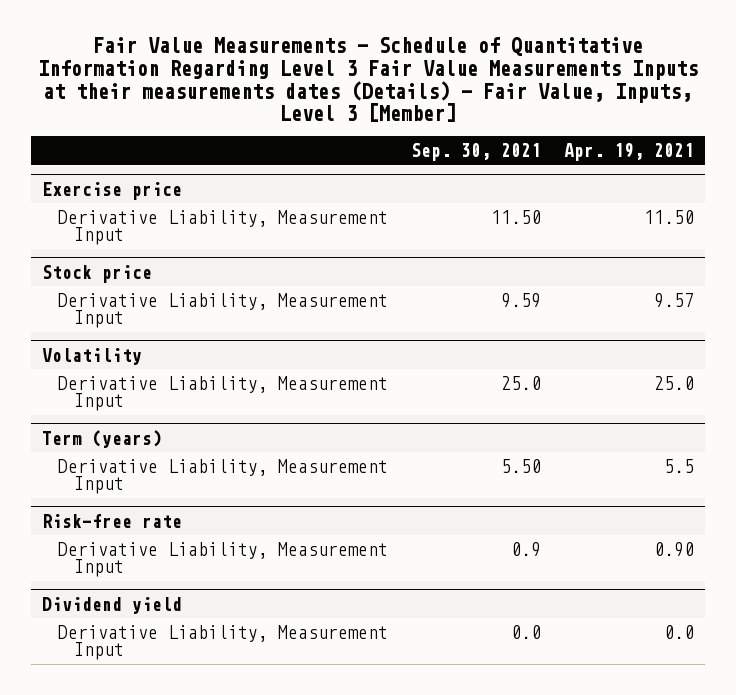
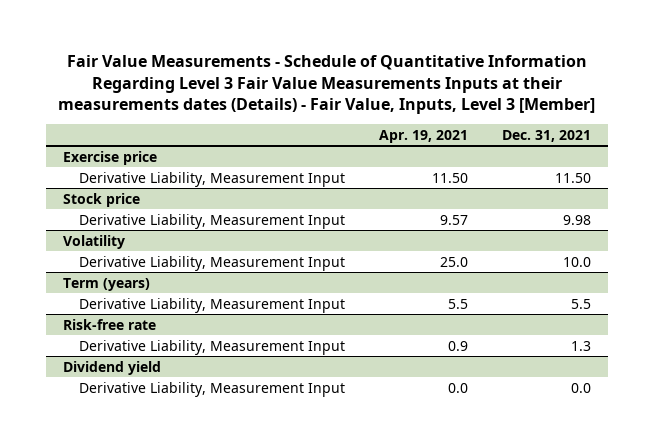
[410,142,541,161] Sep. 30, 2021 -> none
none -> [502,129,592,142] Dec. 31, 2021
[653,542,694,558] 0.90 -> [448,340,469,351] 0.9

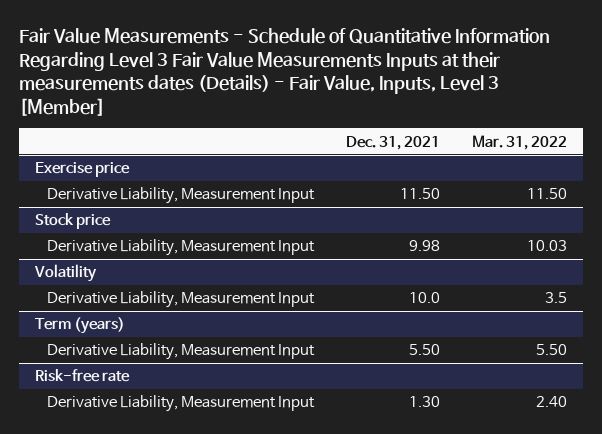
[379,129,469,143] Apr. 19, 2021 -> none
none -> [471,134,567,150] Mar. 31, 2022
[571,298,592,309] 5.5 -> [408,344,440,356] 5.50
[63,360,162,375] Dividend yield -> none
[79,381,346,397] Derivative Liability, Measurement Input -> none
[571,340,592,351] 1.3 -> [408,396,440,408] 1.30

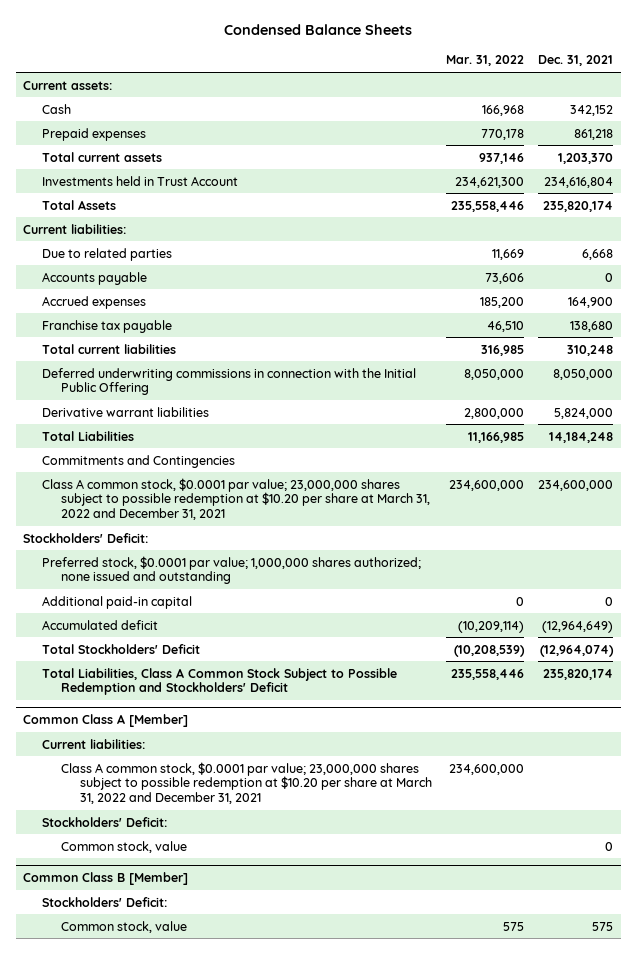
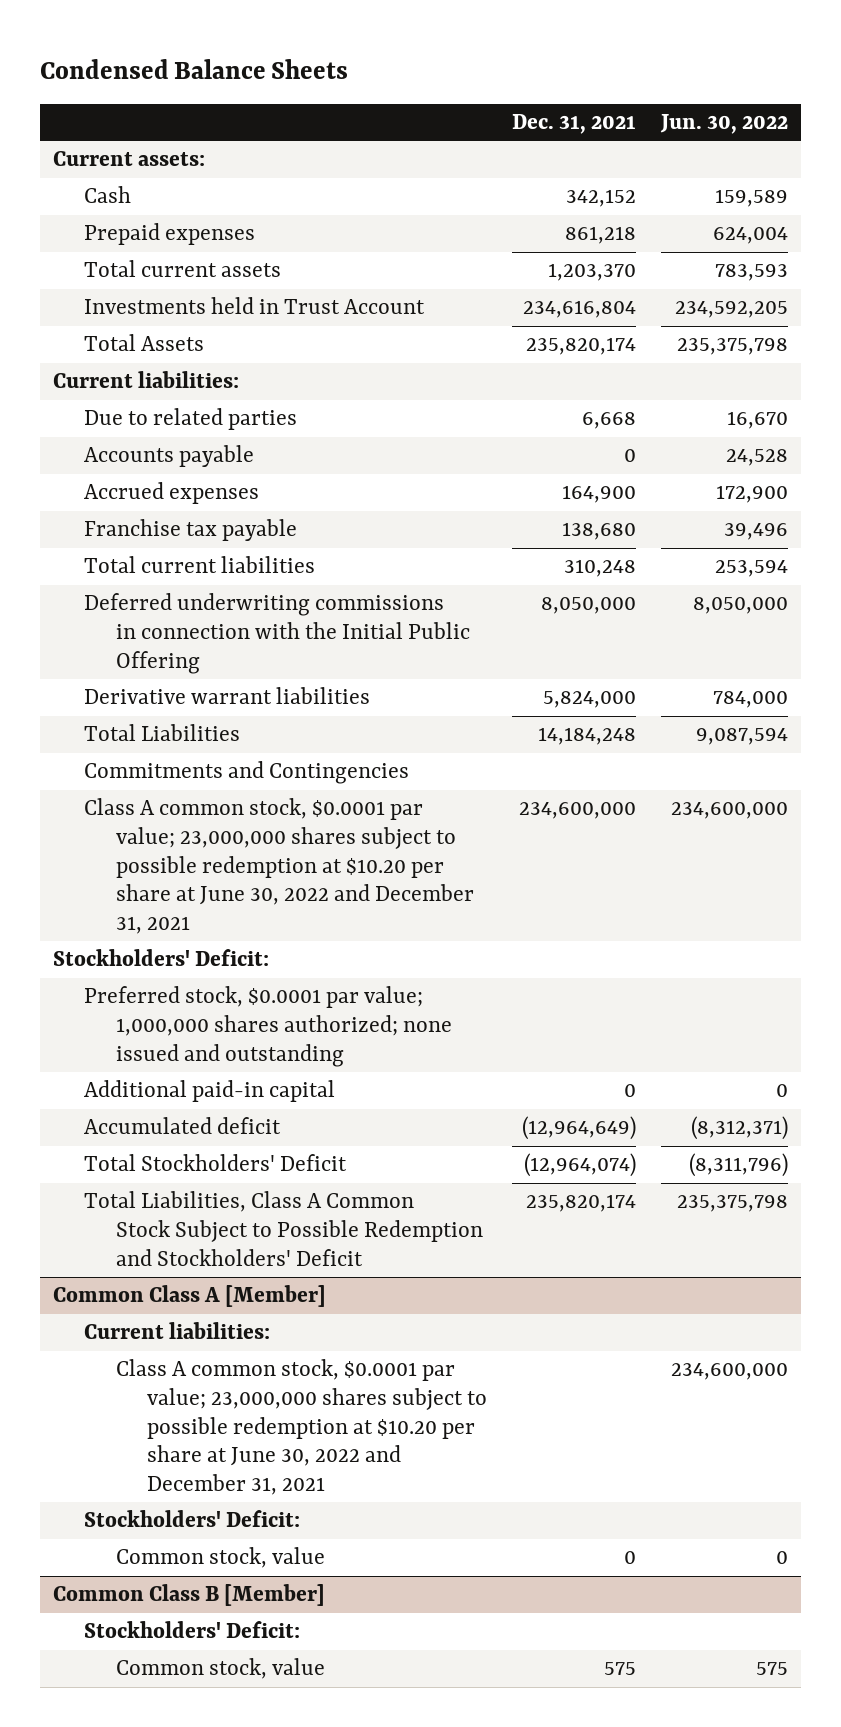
[446,55,525,67] Mar. 31, 2022 -> none
none -> [660,114,789,135] Jun. 30, 2022
[41,477,430,521] Class A common stock, $0.0001 par value; 23,000,000 shares subject to possible redemption at $10.20 per share at March 31, 2022 and December 31, 2021 -> [84,798,474,935] Class A common stock, $0.0001 par value; 23,000,000 shares subject to possible redemption at $10.20 per share at June 30, 2022 and December 31, 2021
[60,761,432,805] Class A common stock, $0.0001 par value; 23,000,000 shares subject to possible redemption at $10.20 per share at March 31, 2022 and December 31, 2021 -> [115,1359,488,1496] Class A common stock, $0.0001 par value; 23,000,000 shares subject to possible redemption at $10.20 per share at June 30, 2022 and December 31, 2021

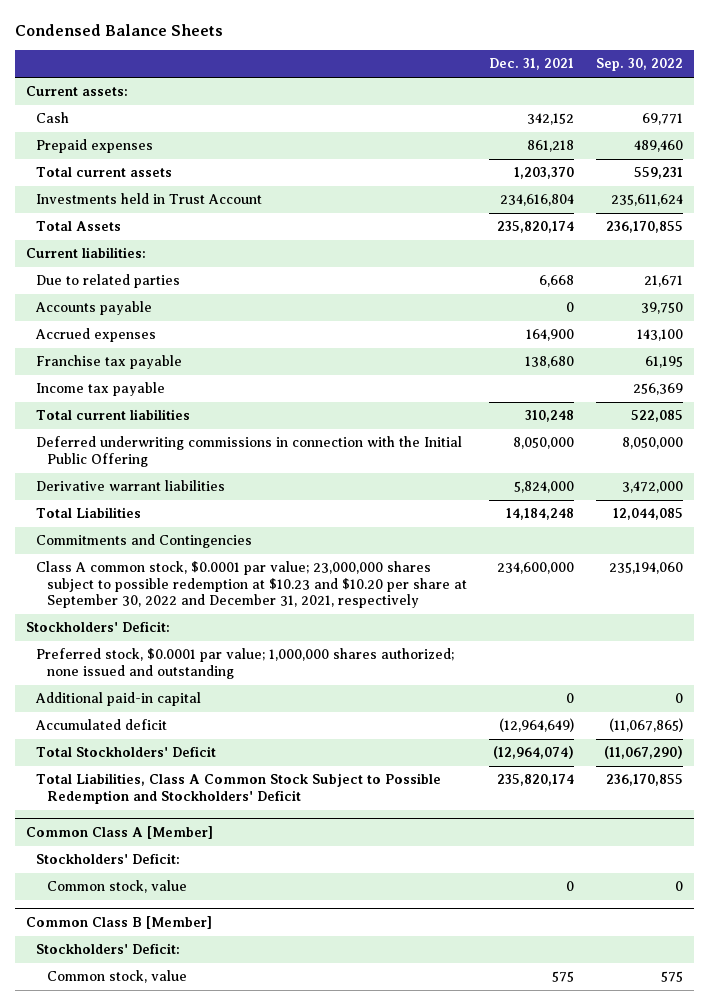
[660,114,789,135] Jun. 30, 2022 -> none
none -> [595,58,683,72] Sep. 30, 2022
none -> [36,382,166,397] Income tax payable
[84,798,474,935] Class A common stock, $0.0001 par value; 23,000,000 shares subject to possible redemption at $10.20 per share at June 30, 2022 and December 31, 2021 -> [36,561,467,609] Class A common stock, $0.0001 par value; 23,000,000 shares subject to possible redemption at $10.23 and $10.20 per share at September 30, 2022 and December 31, 2021, respectively
[84,1322,271,1340] Current liabilities: -> none
[115,1359,488,1496] Class A common stock, $0.0001 par value; 23,000,000 shares subject to possible redemption at $10.20 per share at June 30, 2022 and December 31, 2021 -> none

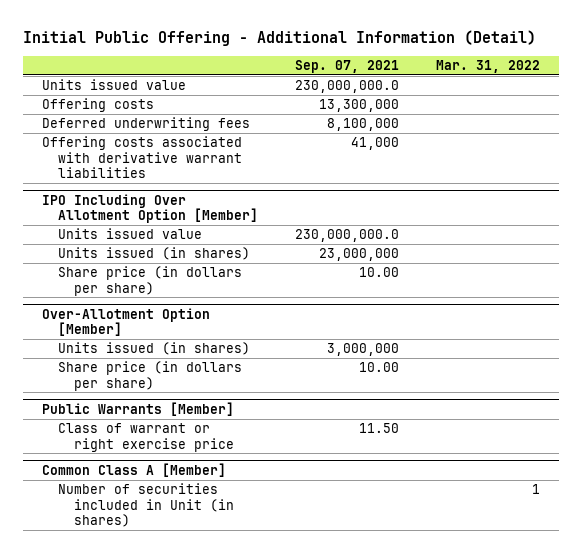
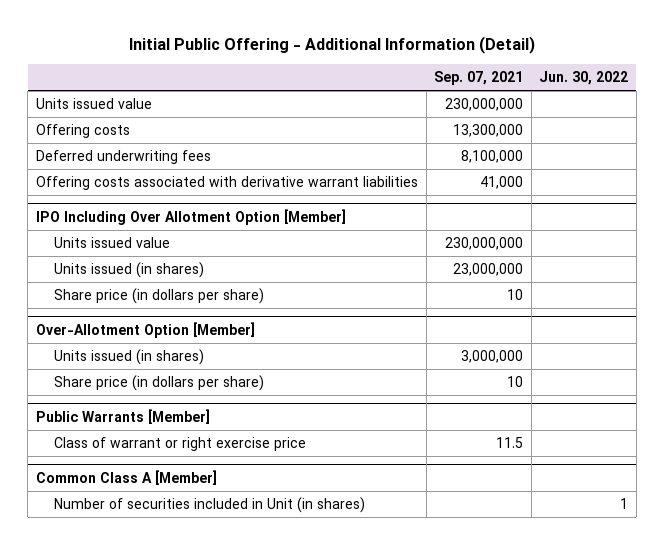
[436,60,541,74] Mar. 31, 2022 -> none
none -> [539,70,629,85] Jun. 30, 2022
[295,80,400,94] 230,000,000.0 -> [445,98,524,112] 230,000,000
[295,229,400,243] 230,000,000.0 -> [445,237,524,251] 230,000,000
[359,267,400,278] 10.00 -> [507,289,524,301] 10
[359,362,400,373] 10.00 -> [507,376,524,388] 10
[359,423,400,434] 11.50 -> [496,437,524,449] 11.5

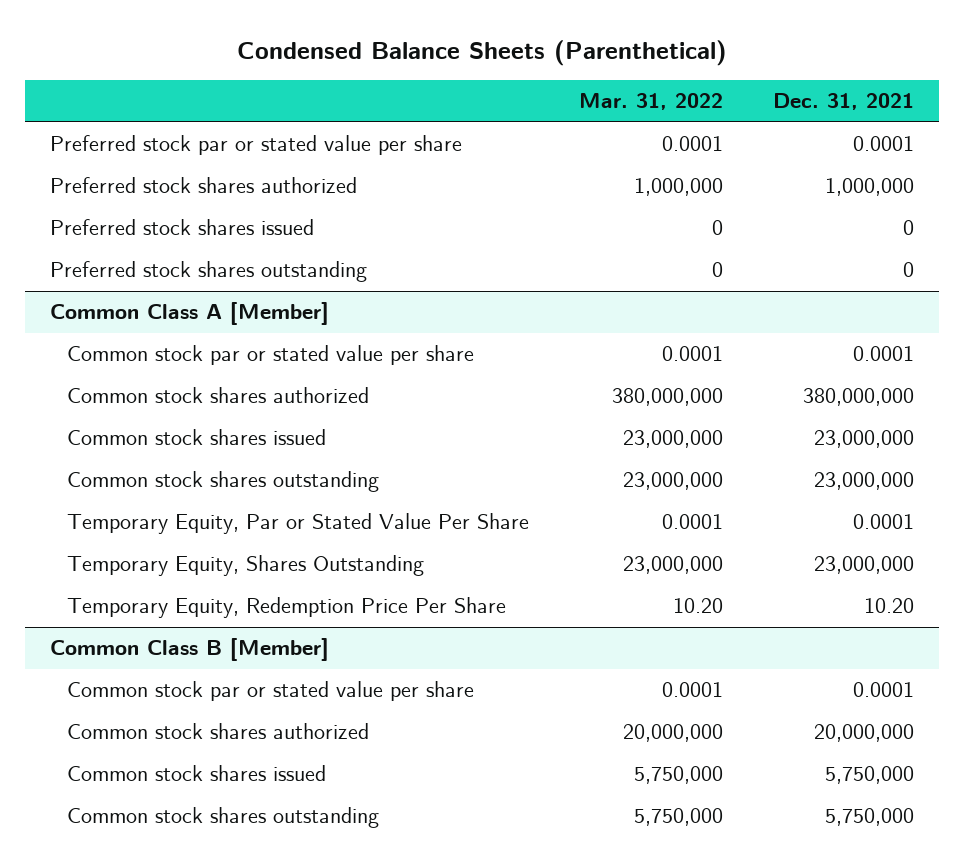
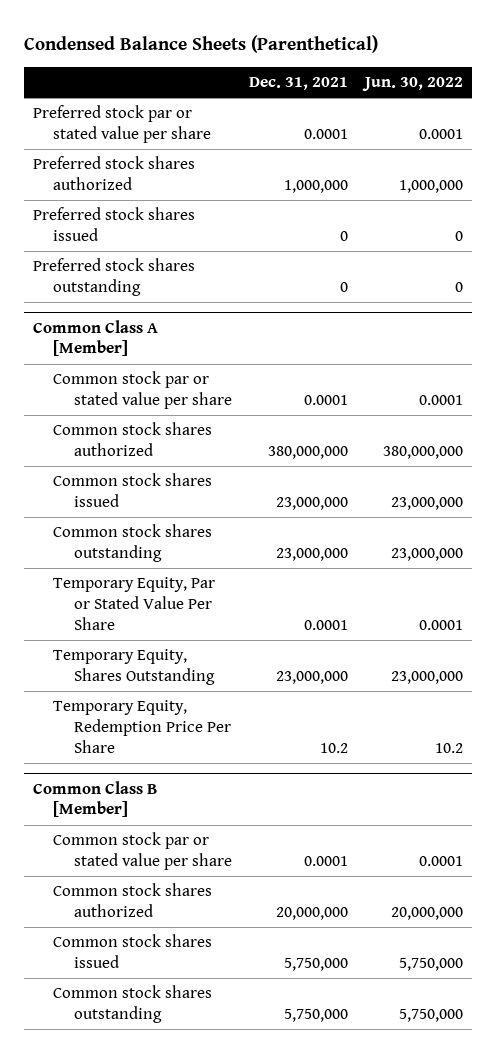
[578,93,723,111] Mar. 31, 2022 -> none
none -> [362,77,464,92] Jun. 30, 2022
[863,598,914,614] 10.20 -> [319,742,348,753] 10.2

